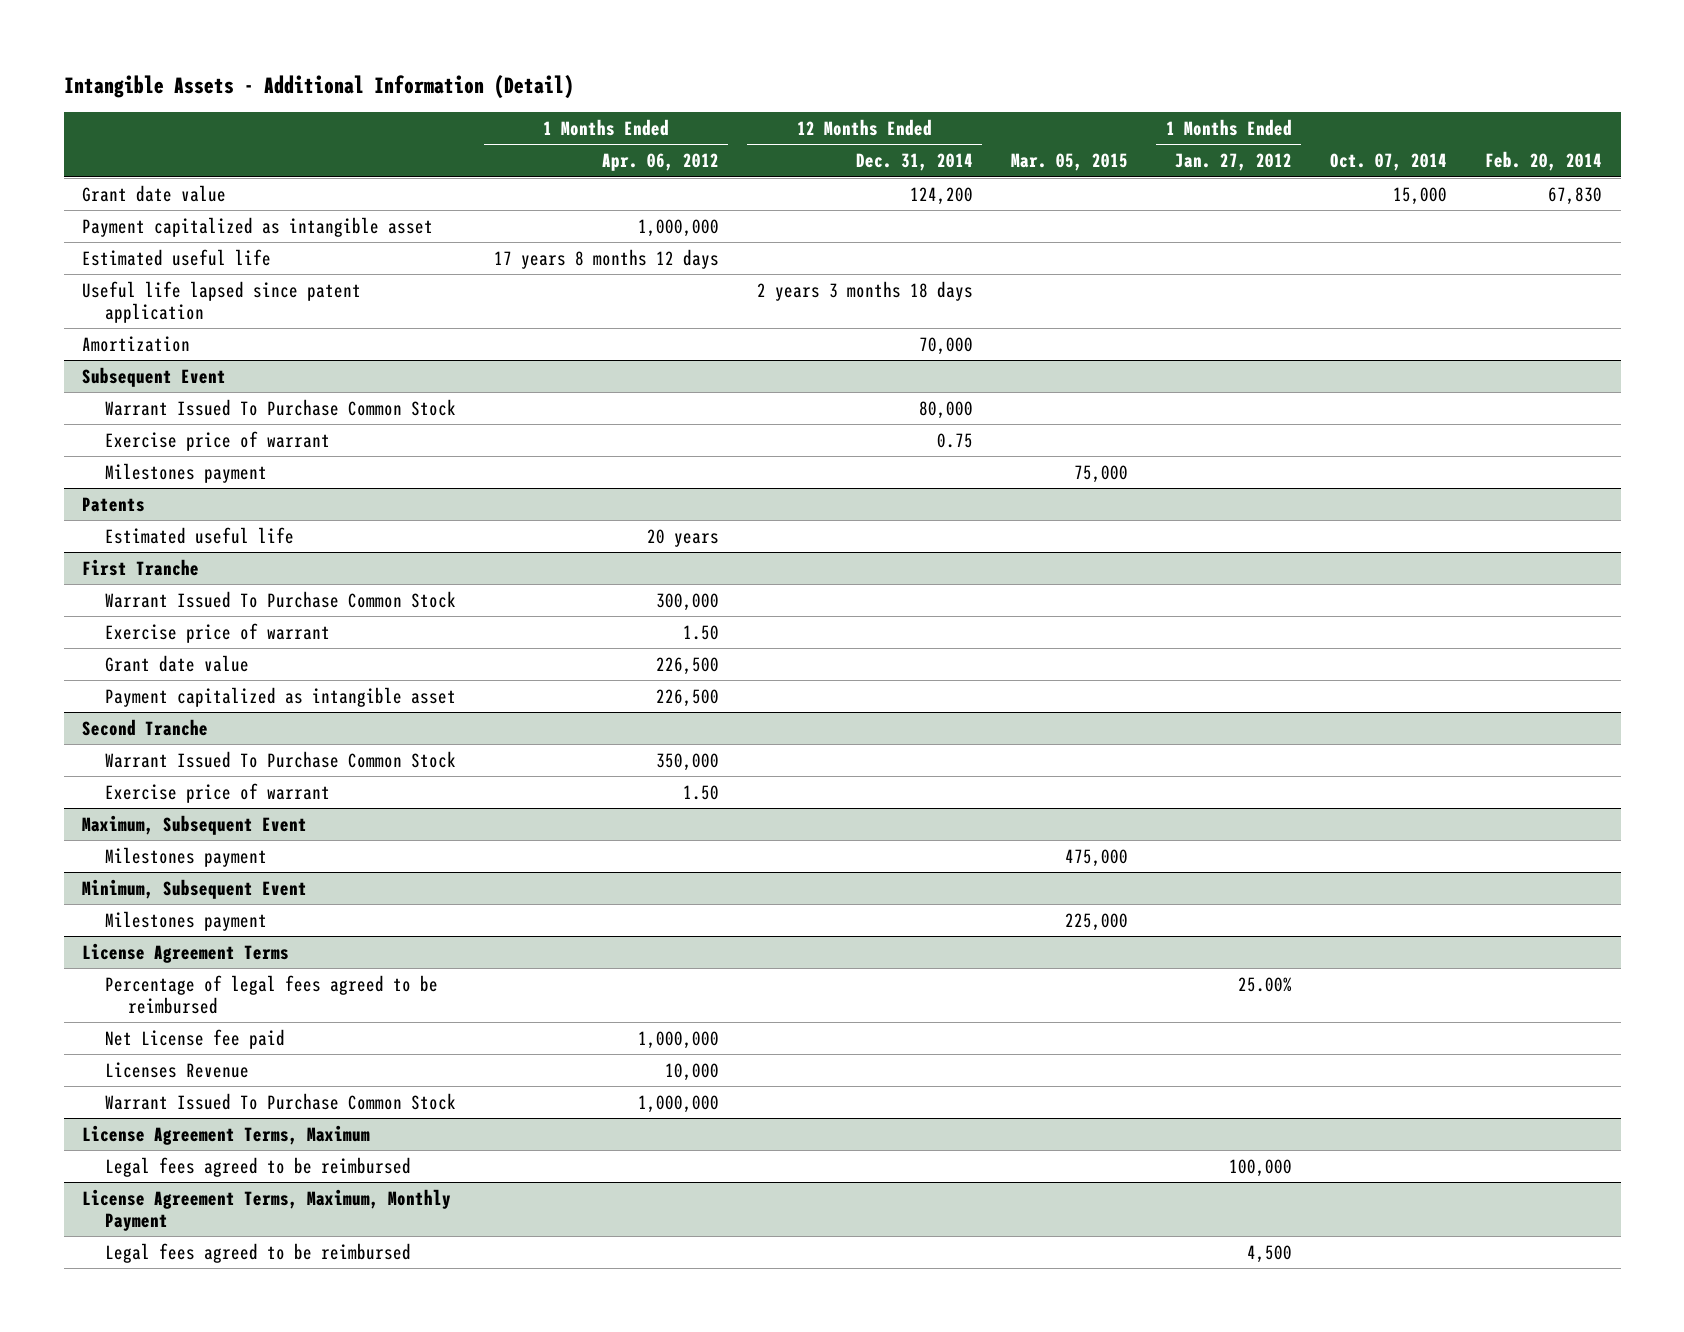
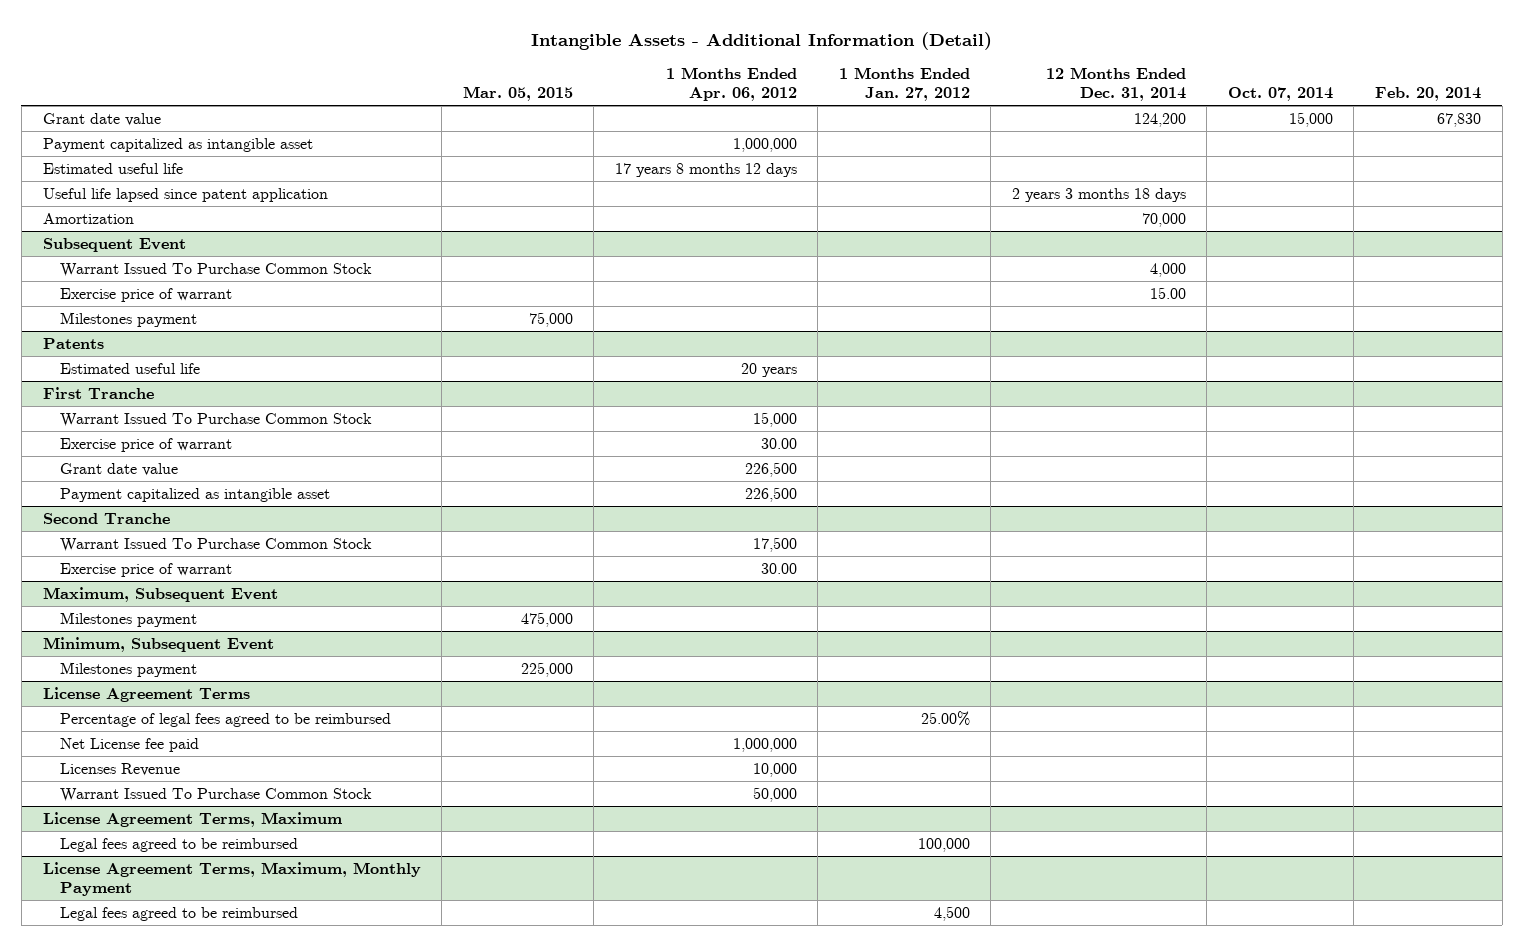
[918,400,973,419] 80,000 -> [1149,262,1186,277] 4,000
[936,432,973,448] 0.75 -> [1149,286,1186,299] 15.00
[655,592,719,611] 300,000 -> [752,411,797,427] 15,000
[682,624,719,640] 1.50 -> [760,437,797,449] 30.00
[655,752,719,771] 350,000 -> [752,536,797,552] 17,500
[682,784,719,800] 1.50 -> [760,562,797,574] 30.00
[637,1094,719,1113] 1,000,000 -> [752,786,797,802] 50,000

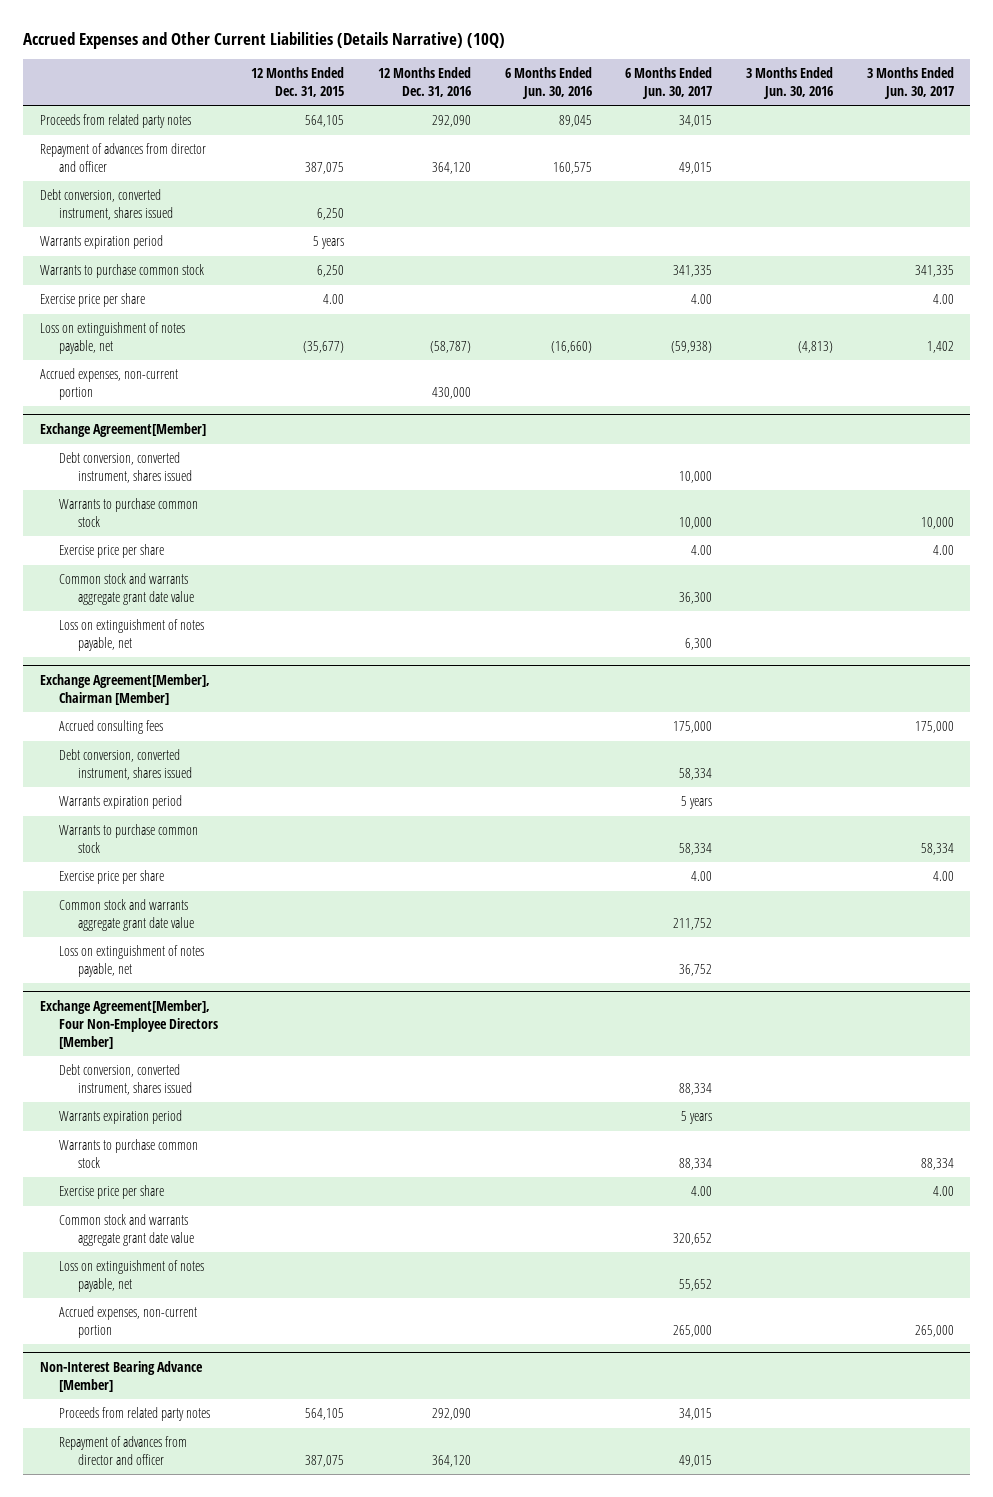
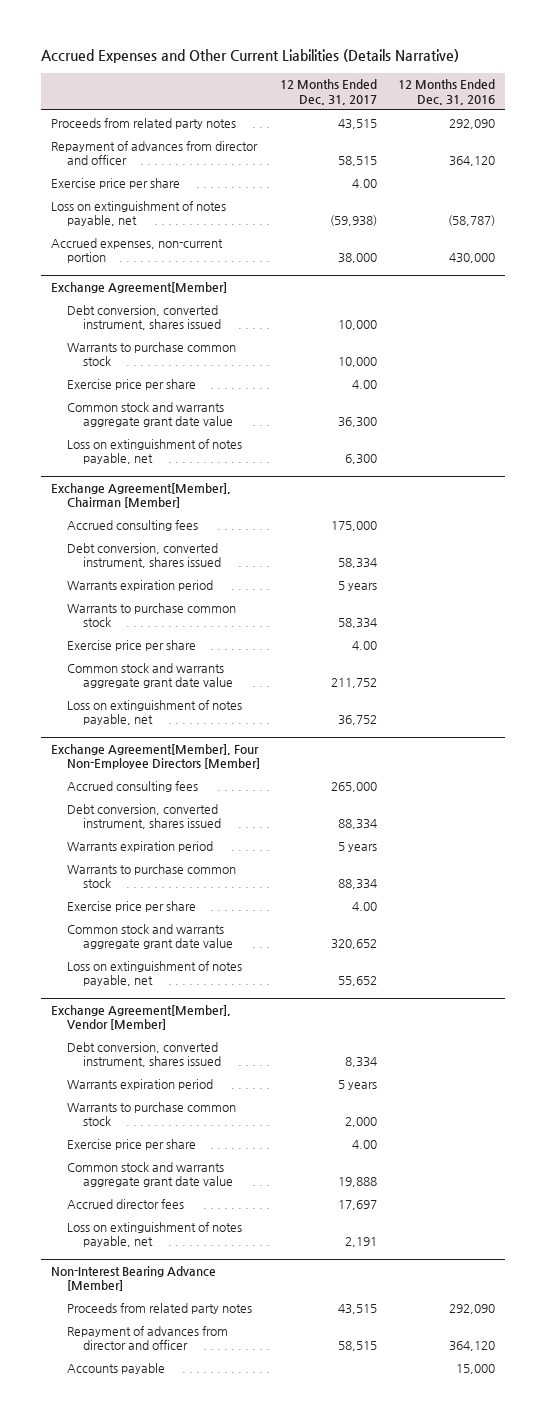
[22,31,505,49] Accrued Expenses and Other Current Liabilities (Details Narrative) (10Q) -> [41,49,460,64] Accrued Expenses and Other Current Liabilities (Details Narrative)
[251,67,345,97] 12 Months Ended Dec. 31, 2015 -> none
[504,67,592,99] 6 Months Ended Jun. 30, 2016 -> none
[625,67,713,99] 6 Months Ended Jun. 30, 2017 -> none
[745,67,833,99] 3 Months Ended Jun. 30, 2016 -> none
[866,67,954,99] 3 Months Ended Jun. 30, 2017 -> none
none -> [280,79,378,105] 12 Months Ended Dec. 31, 2017
[39,189,173,221] Debt conversion, converted instrument, shares issued -> none
[39,235,163,250] Warrants expiration period -> none
[39,264,204,279] Warrants to purchase common stock -> none
none -> [67,780,199,792] Accrued consulting fees
[58,1306,197,1339] Accrued expenses, non-current portion -> none
none -> [51,1004,232,1031] Exchange Agreement[Member], Vendor [Member]
none -> [67,1041,221,1067] Debt conversion, converted instrument, shares issued
none -> [67,1078,214,1090] Warrants expiration period
none -> [67,1101,237,1126] Warrants to purchase common stock
none -> [67,1138,197,1150] Exercise price per share
none -> [67,1161,233,1187] Common stock and warrants aggregate grant date value
none -> [67,1198,185,1209] Accrued director fees
none -> [67,1221,243,1247] Loss on extinguishment of notes payable, net
none -> [67,1362,166,1374] Accounts payable

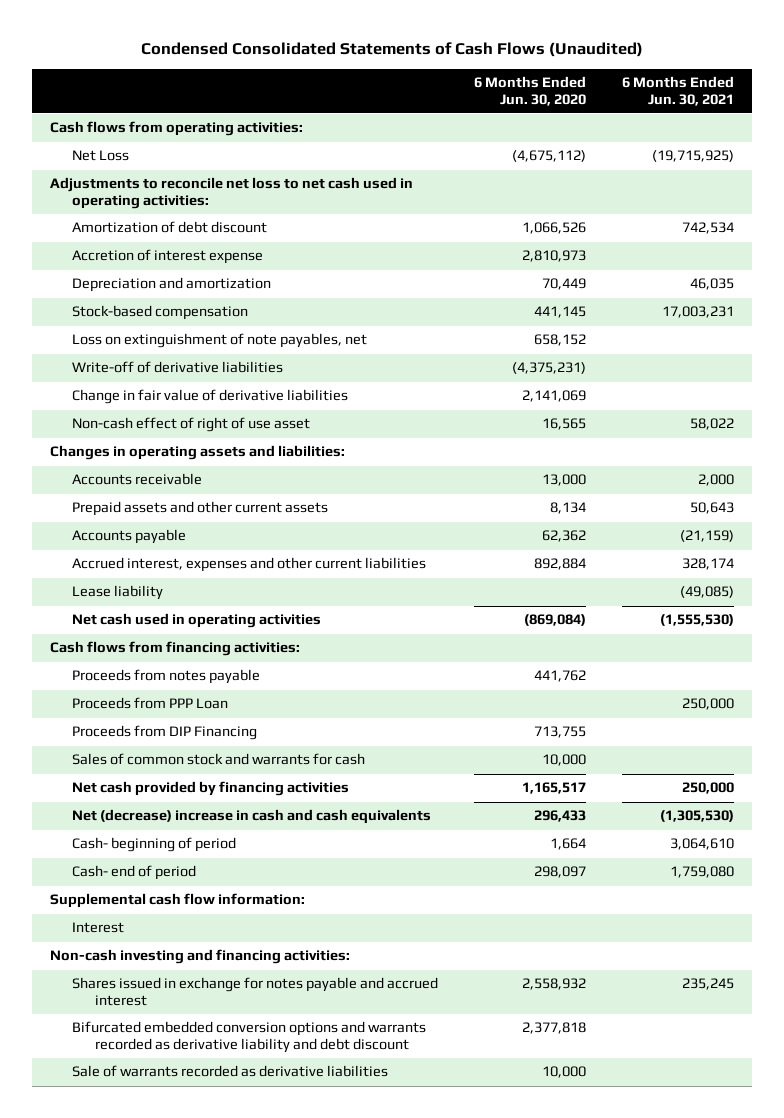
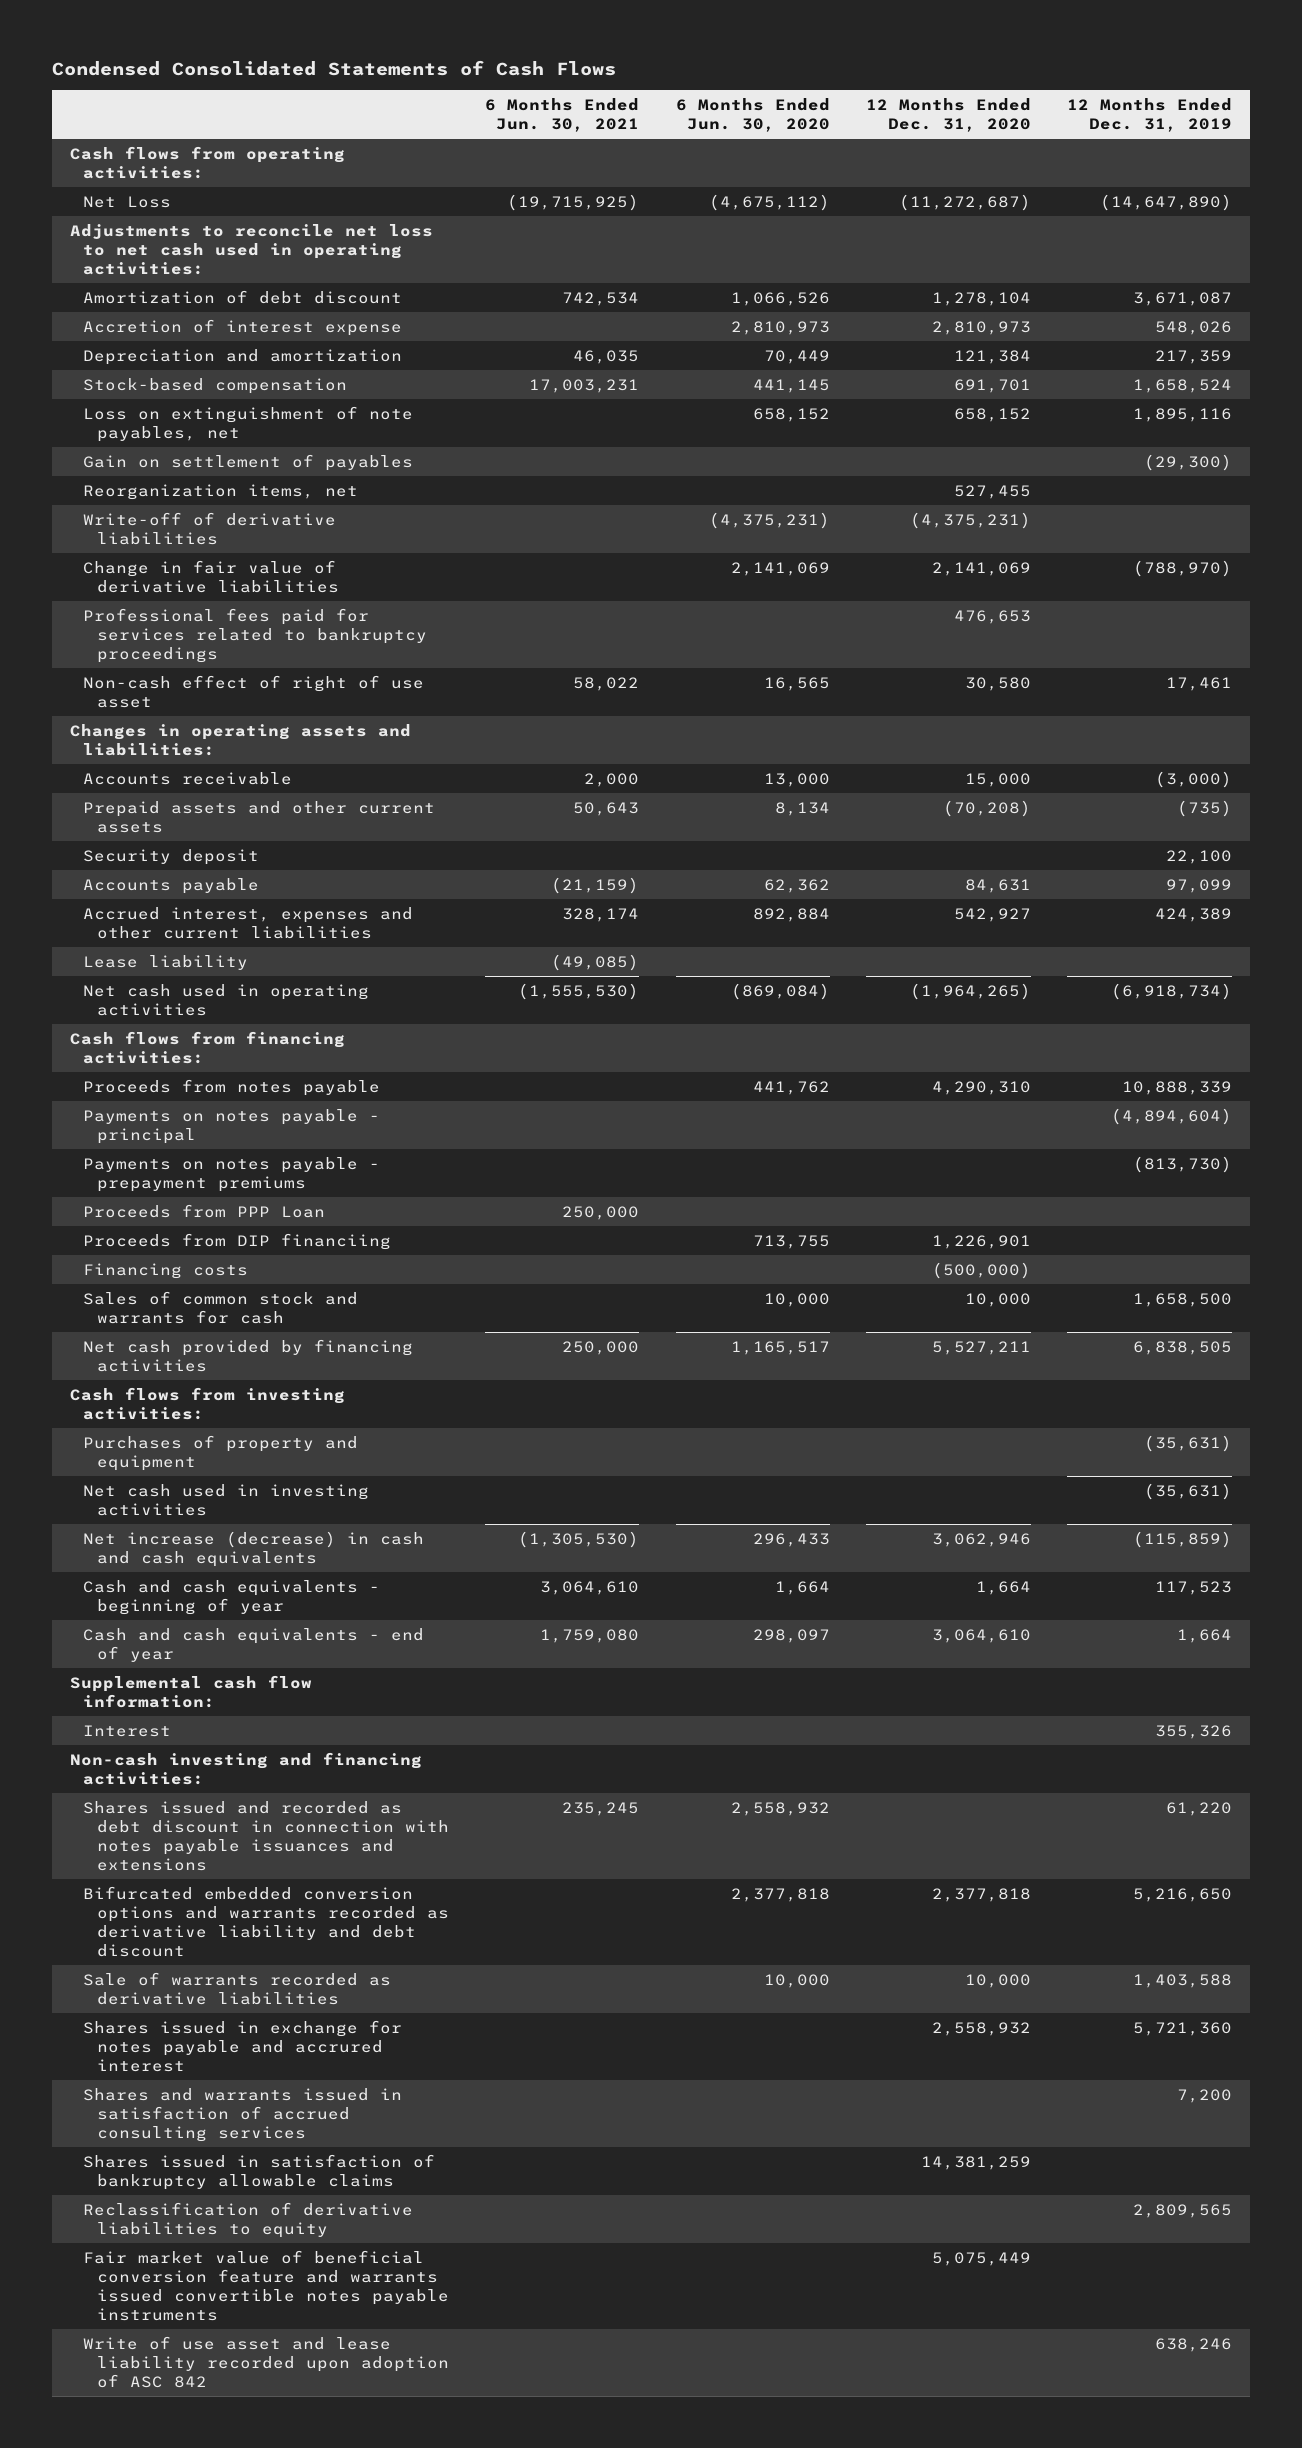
[140,42,643,58] Condensed Consolidated Statements of Cash Flows (Unaudited) -> [51,59,616,76] Condensed Consolidated Statements of Cash Flows
none -> [865,97,1031,132] 12 Months Ended Dec. 31, 2020
none -> [1067,97,1233,132] 12 Months Ended Dec. 31, 2019
none -> [83,453,414,471] Gain on settlement of payables
none -> [83,483,359,500] Reorganization items, net
none -> [83,607,428,663] Professional fees paid for services related to bankruptcy proceedings
none -> [83,848,260,865] Security deposit
none -> [83,1108,381,1144] Payments on notes payable - principal
none -> [83,1156,381,1192] Payments on notes payable - prepayment premiums
[72,725,258,741] Proceeds from DIP Financing -> [83,1232,392,1250] Proceeds from DIP financiing
none -> [83,1262,249,1279] Financing costs
none -> [69,1386,345,1420] Cash flows from investing activities:
none -> [83,1434,359,1471] Purchases of property and equipment
none -> [83,1483,370,1516] Net cash used in investing activities
[72,809,432,825] Net (decrease) increase in cash and cash equivalents -> [83,1530,425,1567] Net increase (decrease) in cash and cash equivalents
[72,837,237,853] Cash- beginning of period -> [83,1579,381,1615] Cash and cash equivalents - beginning of year
[72,865,197,881] Cash- end of period -> [83,1627,425,1662] Cash and cash equivalents - end of year
[72,977,439,1007] Shares issued in exchange for notes payable and accrued interest -> [83,1800,450,1872] Shares issued and recorded as debt discount in connection with notes payable issuances and extensions
none -> [83,2019,403,2072] Shares issued in exchange for notes payable and accrured interest
none -> [83,2087,403,2142] Shares and warrants issued in satisfaction of accrued consulting services
none -> [83,2153,436,2190] Shares issued in satisfaction of bankruptcy allowable claims
none -> [83,2201,414,2238] Reclassification of derivative liabilities to equity
none -> [83,2249,450,2322] Fair market value of beneficial conversion feature and warrants issued convertible notes payable instruments
none -> [83,2335,450,2388] Write of use asset and lease liability recorded upon adoption of ASC 842

